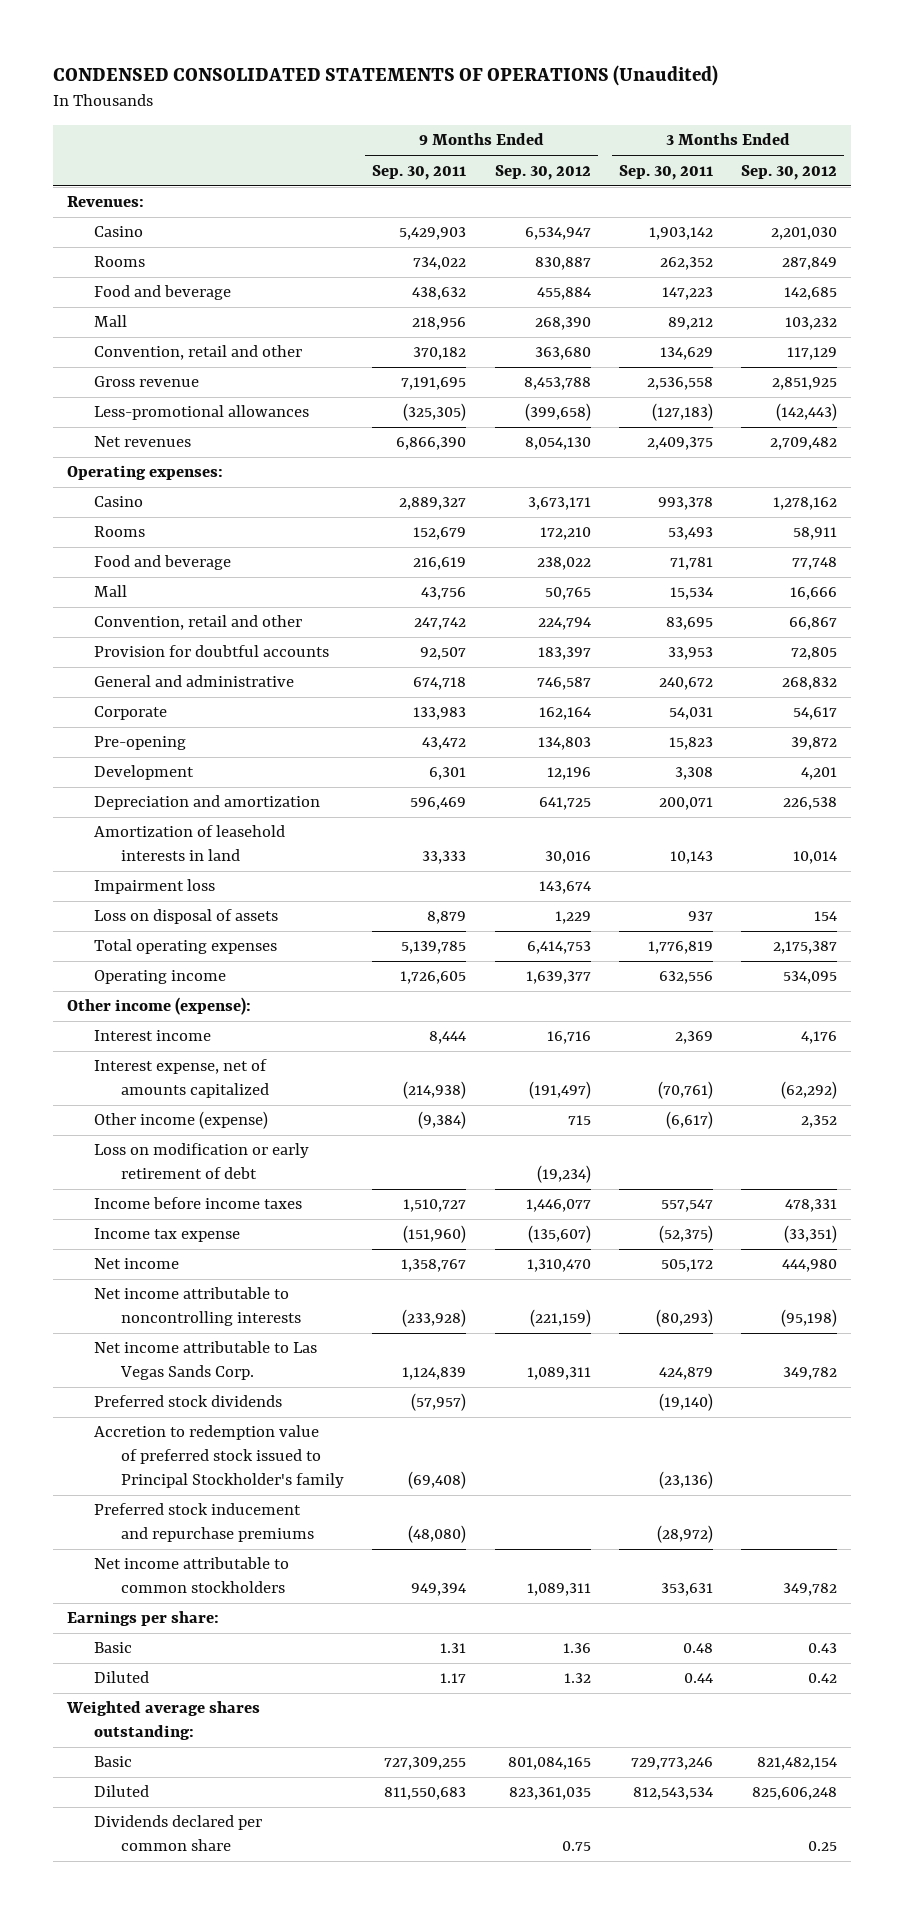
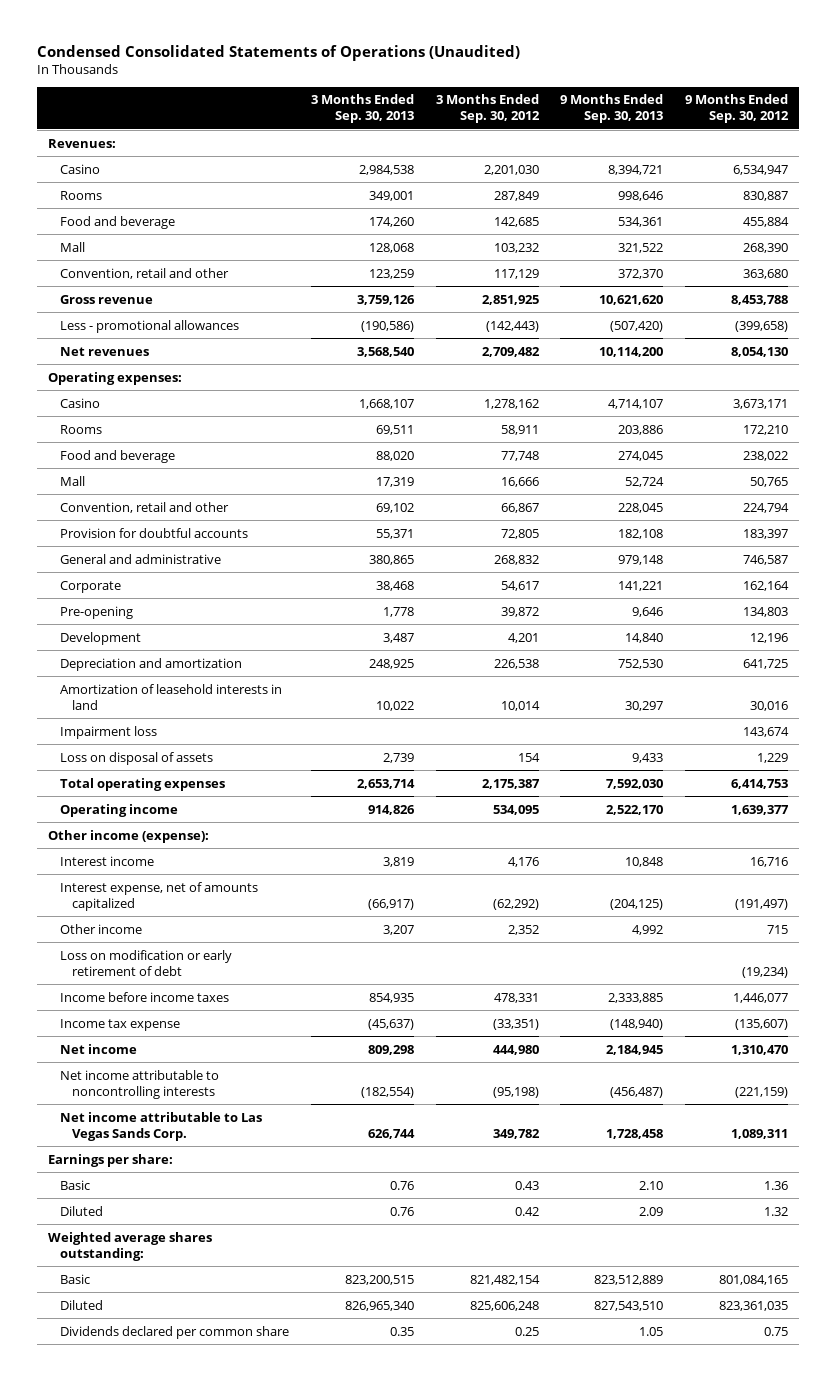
[52,65,718,87] CONDENSED CONSOLIDATED STATEMENTS OF OPERATIONS (Unaudited) -> [36,44,520,61] Condensed Consolidated Statements of Operations (Unaudited)
[372,164,467,180] Sep. 30, 2011 -> none
[618,164,713,180] Sep. 30, 2011 -> none
none -> [310,94,414,124] 3 Months Ended Sep. 30, 2013
none -> [560,94,664,124] 9 Months Ended Sep. 30, 2013
[93,405,309,421] Less-promotional allowances -> [59,319,239,333] Less - promotional allowances
[93,1111,268,1130] Other income (expense) -> [59,923,142,934] Other income
[93,1395,282,1408] Preferred stock dividends -> none
[93,1425,345,1489] Accretion to redemption value of preferred stock issued to Principal Stockholder's family -> none
[93,1503,315,1543] Preferred stock inducement and repurchase premiums -> none
[93,1557,289,1594] Net income attributable to common stockholders -> none

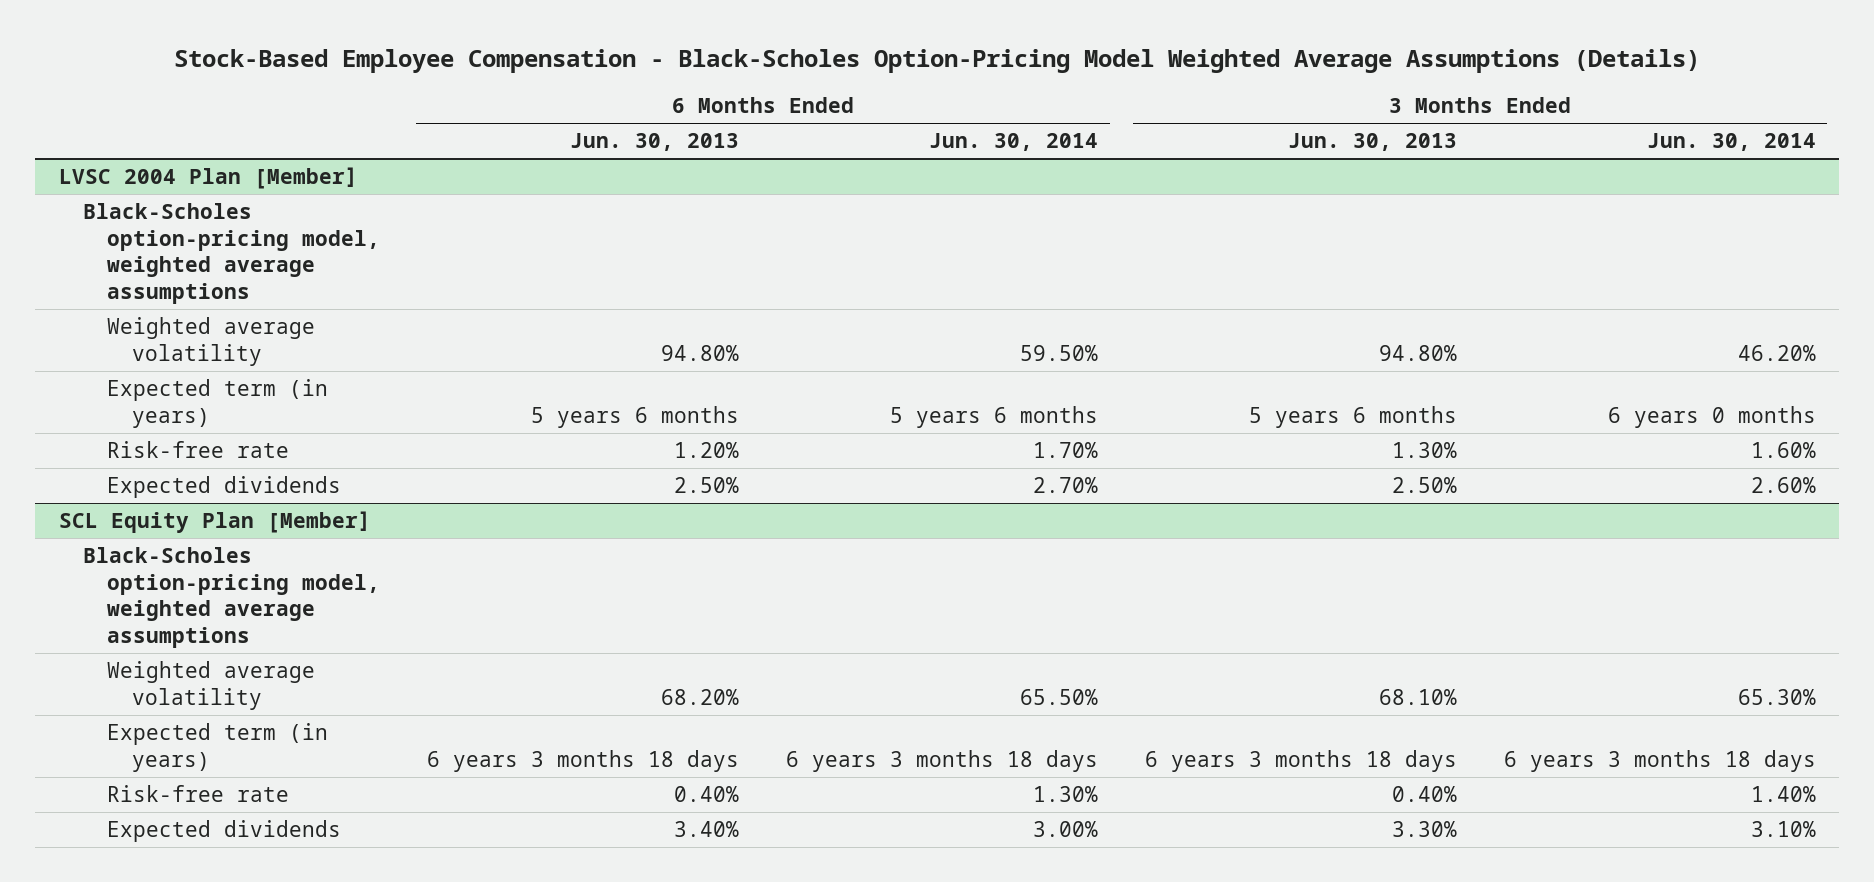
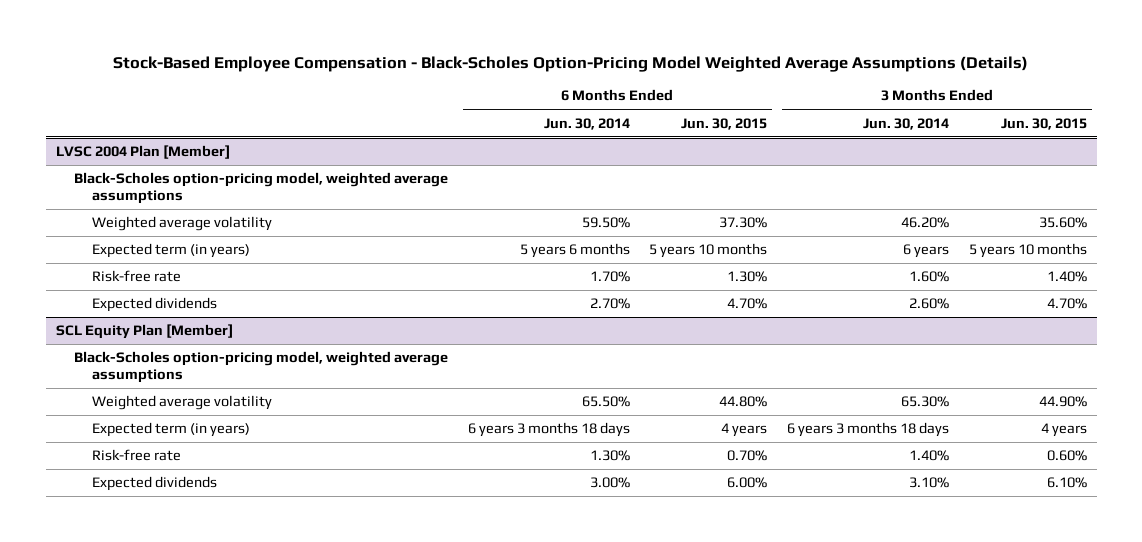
[570,133,740,152] Jun. 30, 2013 -> none
[1287,133,1457,152] Jun. 30, 2013 -> none
none -> [681,117,768,130] Jun. 30, 2015
none -> [1000,117,1087,130] Jun. 30, 2015
[1607,405,1816,428] 6 years 0 months -> [903,244,950,259] 6 years

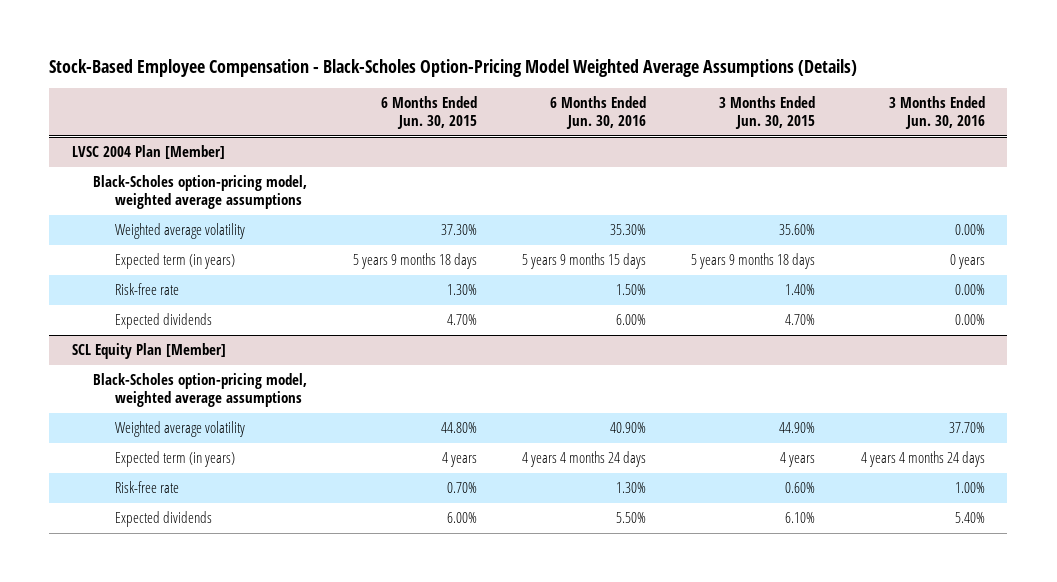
[543,117,630,130] Jun. 30, 2014 -> none
[863,117,950,130] Jun. 30, 2014 -> none
none -> [549,96,646,130] 6 Months Ended Jun. 30, 2016
none -> [888,96,985,130] 3 Months Ended Jun. 30, 2016
[649,243,768,259] 5 years 10 months -> [352,253,477,270] 5 years 9 months 18 days
[968,243,1087,259] 5 years 10 months -> [691,253,816,270] 5 years 9 months 18 days

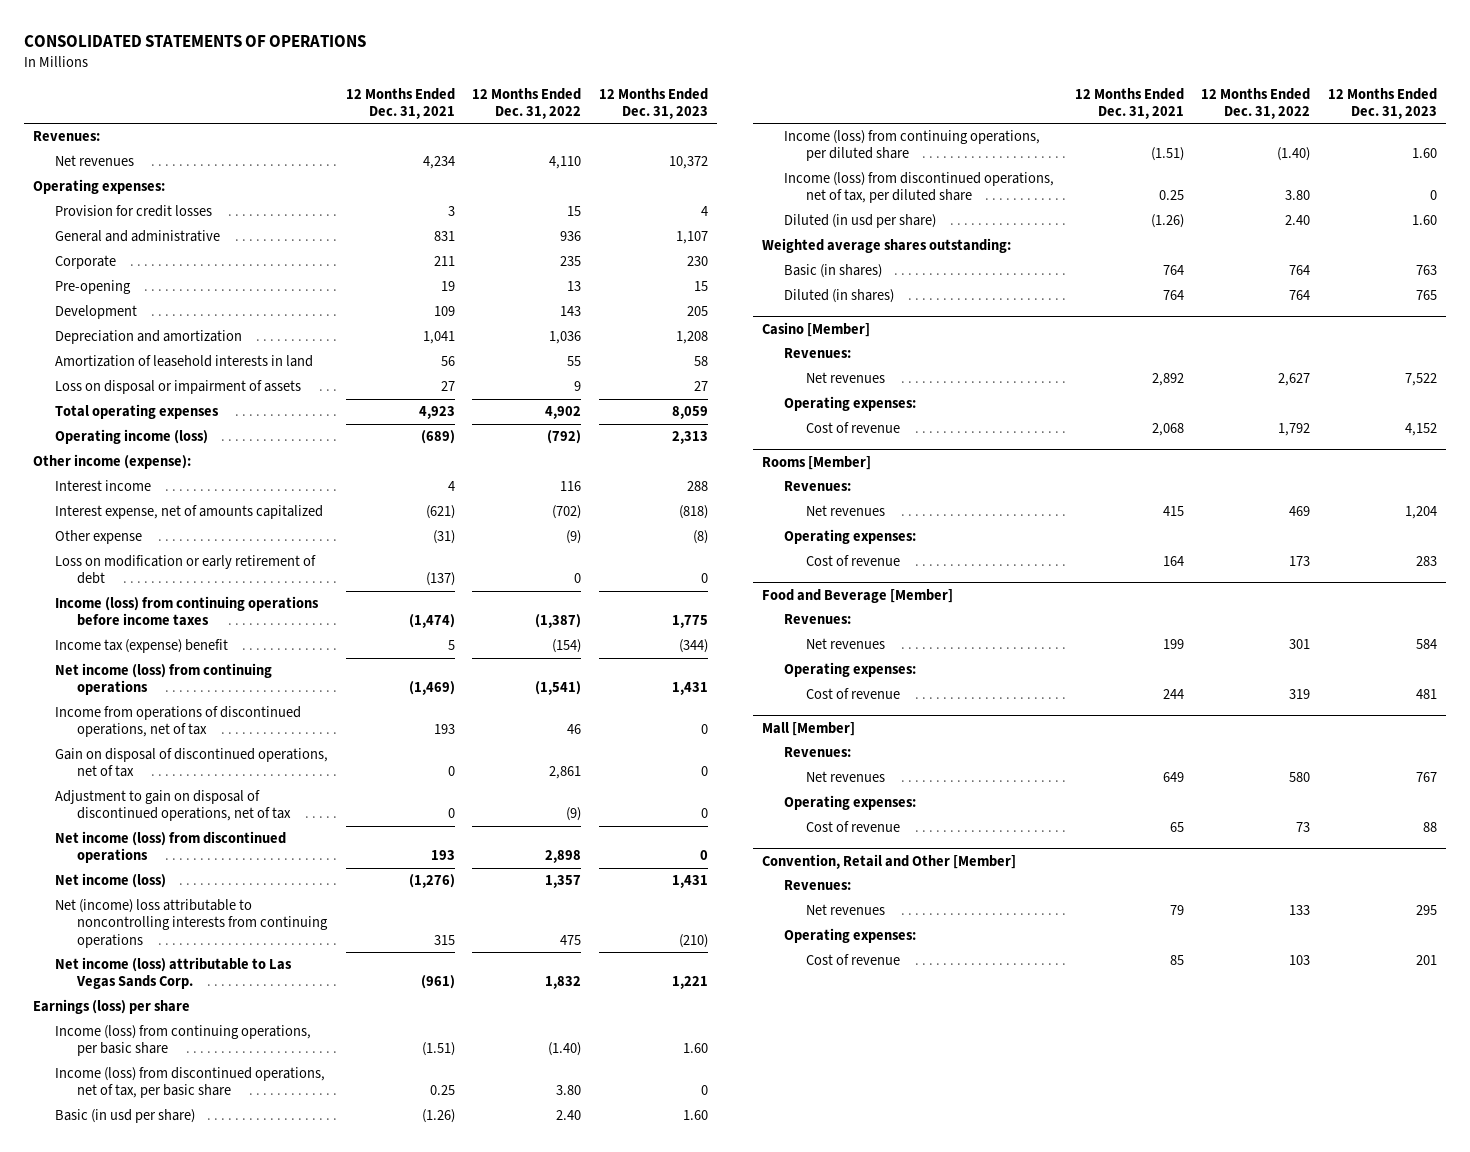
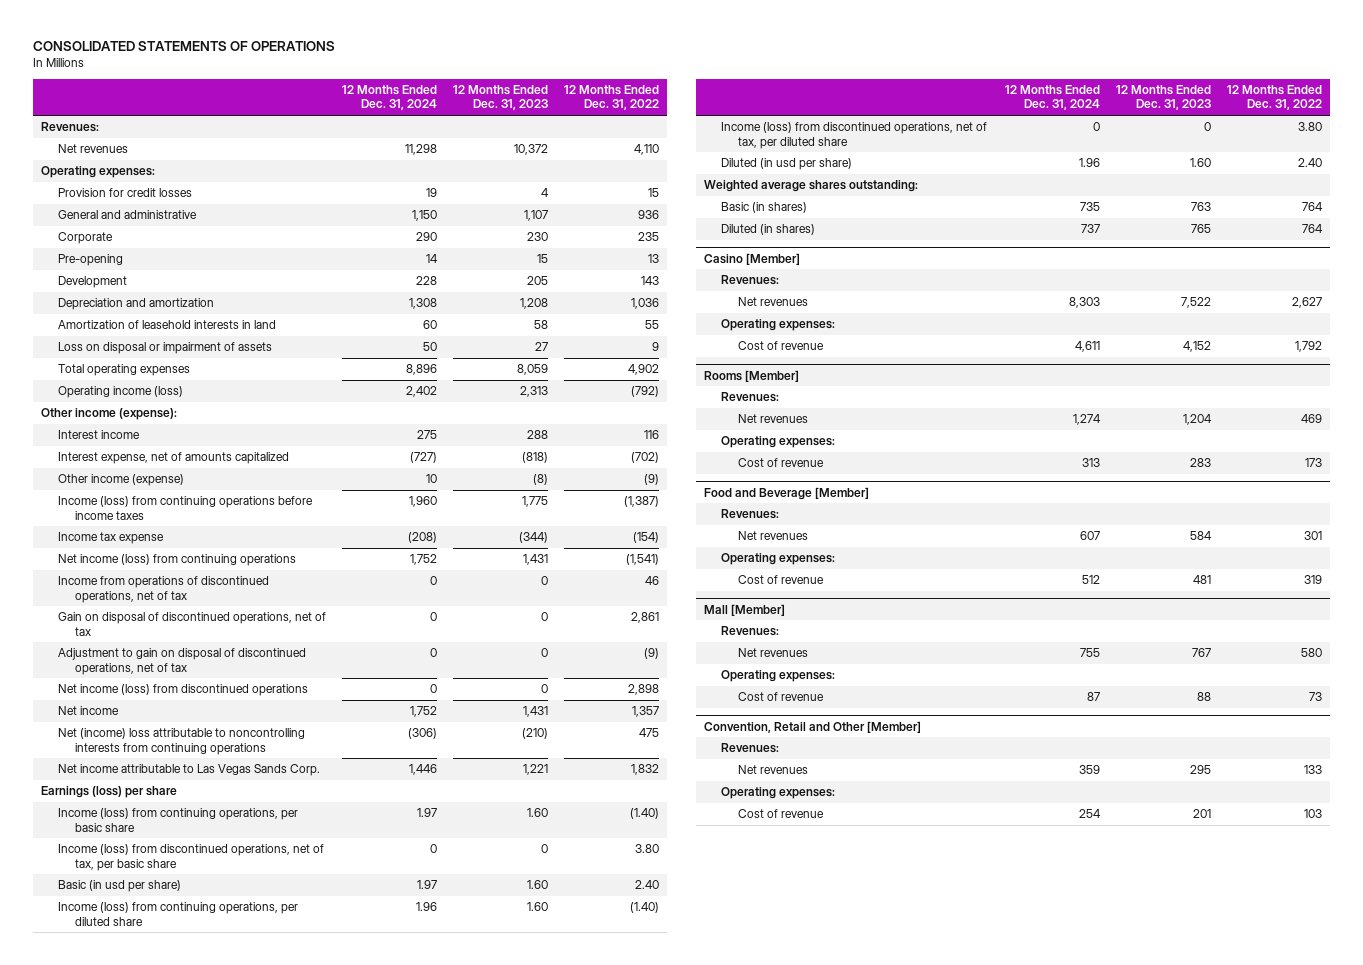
[345,87,455,119] 12 Months Ended Dec. 31, 2021 -> none
none -> [341,84,437,111] 12 Months Ended Dec. 31, 2024
[55,555,317,585] Loss on modification or early retirement of debt -> none
[55,530,143,545] Other expense -> [57,474,184,487] Other income (expense)
[55,639,229,654] Income tax (expense) benefit -> [57,532,164,545] Income tax expense
[55,873,167,889] Net income (loss) -> [57,706,119,716] Net income
[55,957,293,990] Net income (loss) attributable to Las Vegas Sands Corp. -> [57,764,320,777] Net income attributable to Las Vegas Sands Corp.

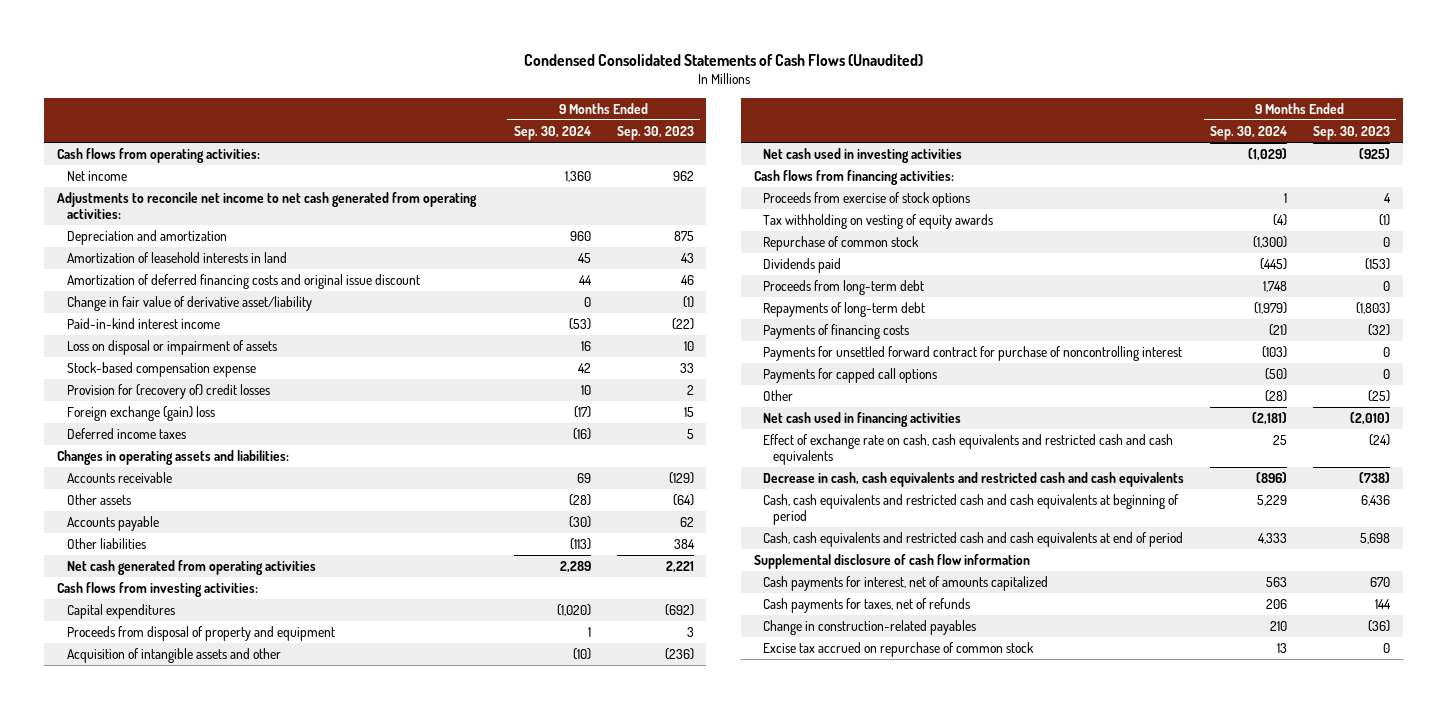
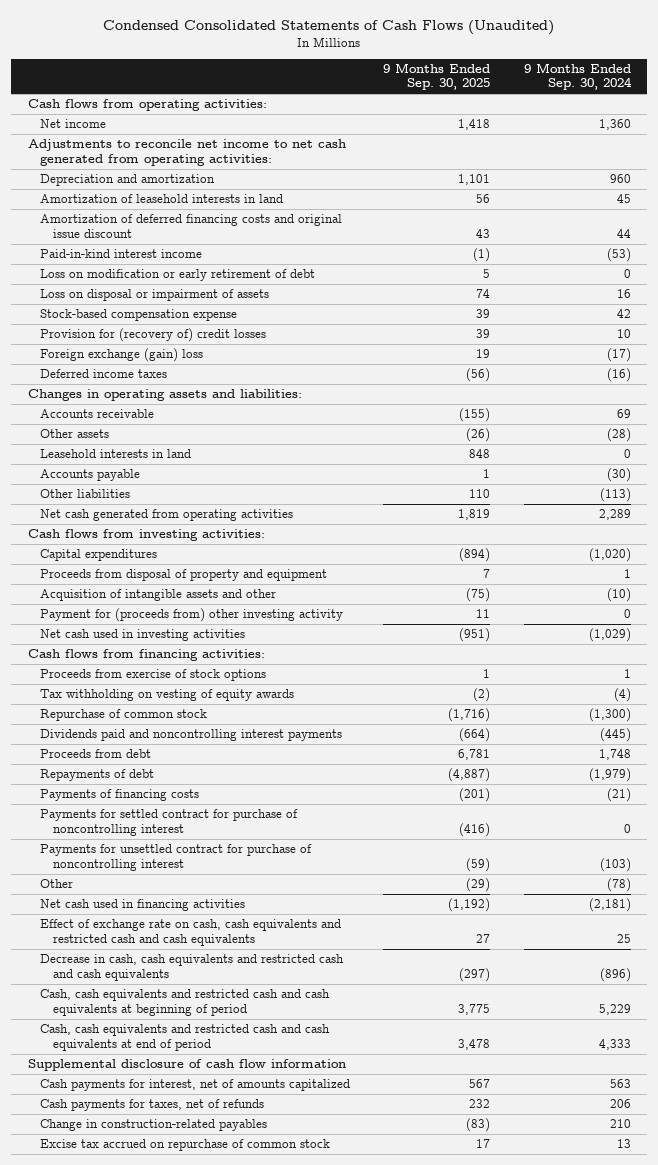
[616,126,694,141] Sep. 30, 2023 -> none
none -> [383,63,491,91] 9 Months Ended Sep. 30, 2025
[67,296,313,312] Change in fair value of derivative asset/liability -> none
none -> [40,269,316,282] Loss on modification or early retirement of debt
none -> [40,449,192,459] Leasehold interests in land
none -> [40,608,344,623] Payment for (proceeds from) other investing activity
[763,258,842,274] Dividends paid -> [40,729,343,742] Dividends paid and noncontrolling interest payments
[763,280,925,296] Proceeds from long-term debt -> [40,749,152,759] Proceeds from debt
[763,302,926,318] Repayments of long-term debt -> [40,769,155,782] Repayments of debt
[763,368,938,384] Payments for capped call options -> none
none -> [40,809,299,836] Payments for settled contract for purchase of noncontrolling interest
[763,346,1183,362] Payments for unsettled forward contract for purchase of noncontrolling interest -> [40,844,313,871] Payments for unsettled contract for purchase of noncontrolling interest
[1265,390,1288,403] (28) -> [606,878,631,893] (78)

